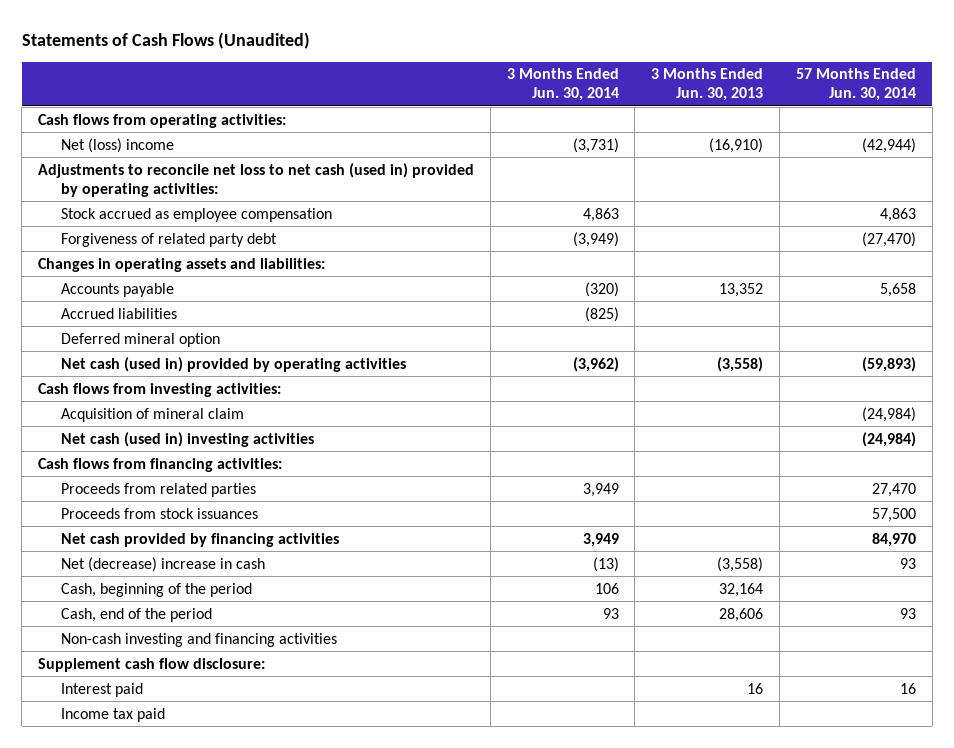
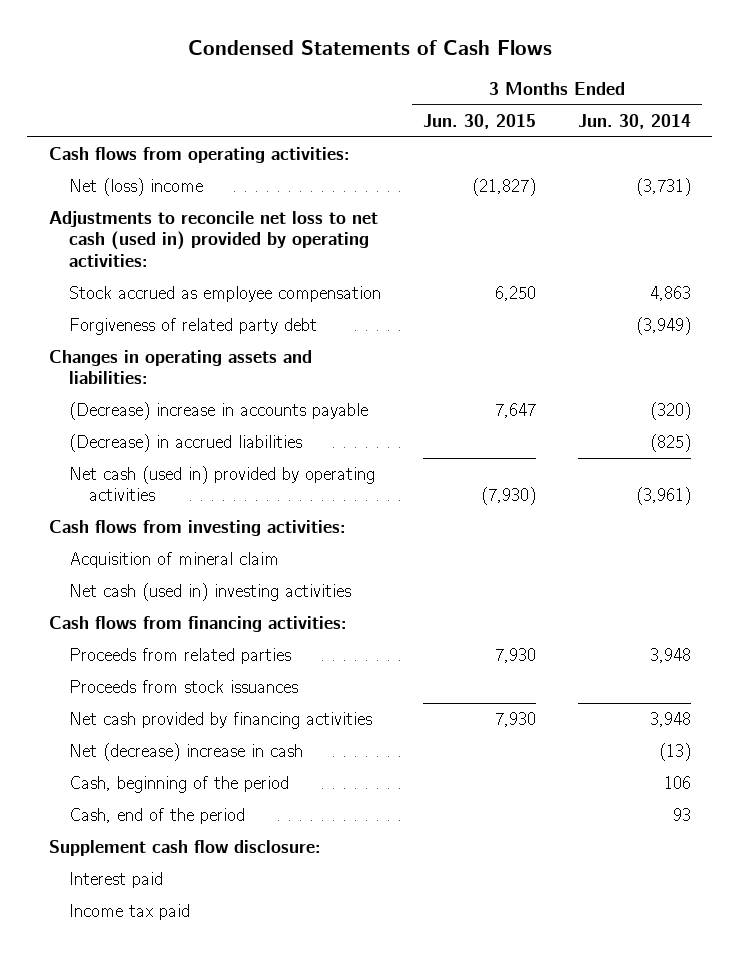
[21,31,310,49] Statements of Cash Flows (Unaudited) -> [187,39,552,55] Condensed Statements of Cash Flows
[651,68,764,102] 3 Months Ended Jun. 30, 2013 -> none
[795,68,916,102] 57 Months Ended Jun. 30, 2014 -> none
none -> [422,113,536,129] Jun. 30, 2015
[61,332,221,347] Deferred mineral option -> none
[61,282,175,297] Accounts payable -> [68,402,368,421] (Decrease) increase in accounts payable
[61,307,178,319] Accrued liabilities -> [68,434,302,453] (Decrease) in accrued liabilities
[572,356,619,372] (3,962) -> [636,487,692,506] (3,961)
[582,482,619,497] 3,949 -> [650,648,692,664] 3,948
[582,532,619,547] 3,949 -> [650,712,692,728] 3,948
[61,632,338,647] Non-cash investing and financing activities -> none

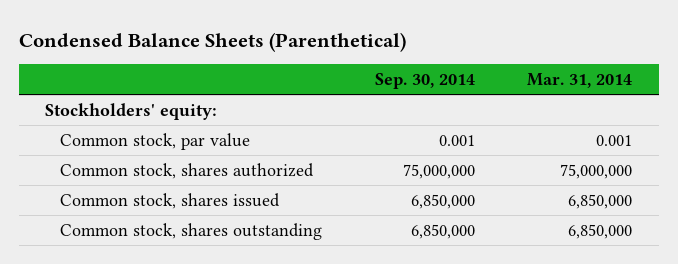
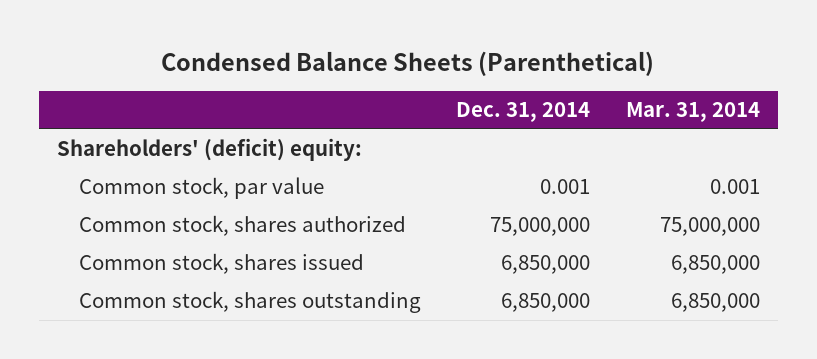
[374,73,475,90] Sep. 30, 2014 -> none
none -> [456,102,591,123] Dec. 31, 2014
[45,102,218,120] Stockholders' equity: -> [56,138,362,162] Shareholders' (deficit) equity:

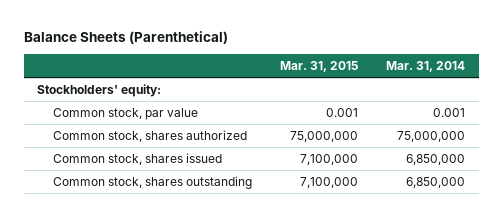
[161,50,655,76] Condensed Balance Sheets (Parenthetical) -> [23,31,228,45] Balance Sheets (Parenthetical)
[456,102,591,123] Dec. 31, 2014 -> none
none -> [280,60,359,72] Mar. 31, 2015
[56,138,362,162] Shareholders' (deficit) equity: -> [37,83,162,97] Stockholders' equity:

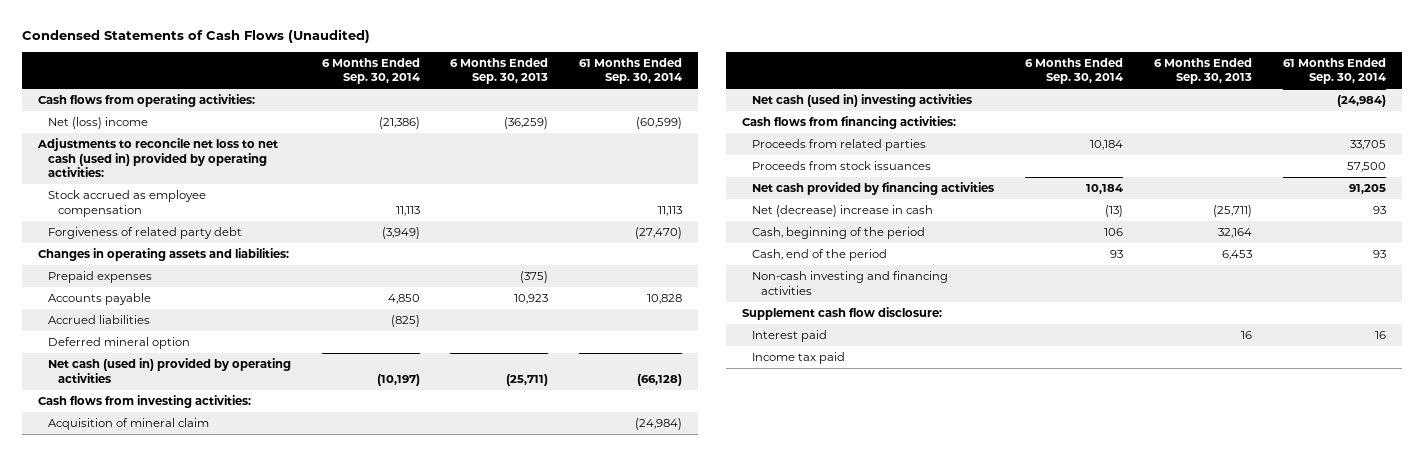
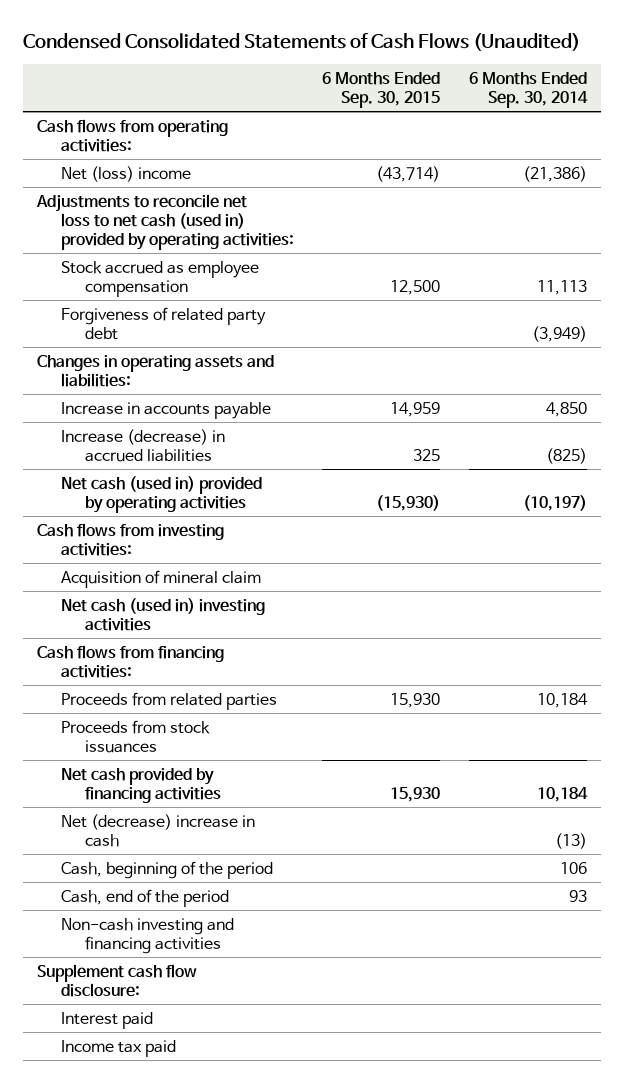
[22,29,371,44] Condensed Statements of Cash Flows (Unaudited) -> [22,32,580,51] Condensed Consolidated Statements of Cash Flows (Unaudited)
[450,57,549,85] 6 Months Ended Sep. 30, 2013 -> none
[579,57,683,85] 61 Months Ended Sep. 30, 2014 -> none
none -> [322,71,441,108] 6 Months Ended Sep. 30, 2015
[47,271,152,284] Prepaid expenses -> none
[47,337,190,350] Deferred mineral option -> none
[47,293,151,306] Accounts payable -> [60,401,271,419] Increase in accounts payable
[47,315,150,325] Accrued liabilities -> [60,428,225,462] Increase (decrease) in accrued liabilities

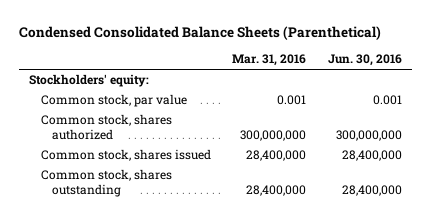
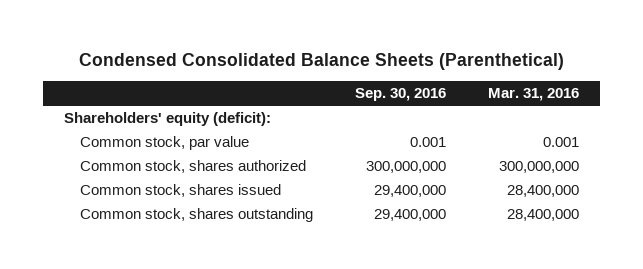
[327,54,402,67] Jun. 30, 2016 -> none
none -> [354,88,446,102] Sep. 30, 2016
[29,74,150,88] Stockholders' equity: -> [64,112,272,127] Shareholders' equity (deficit):

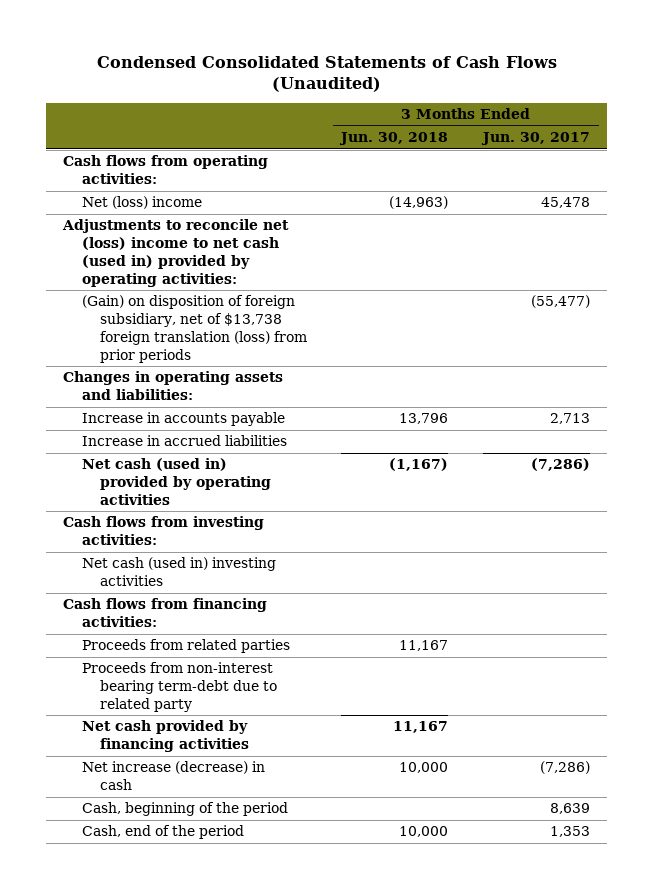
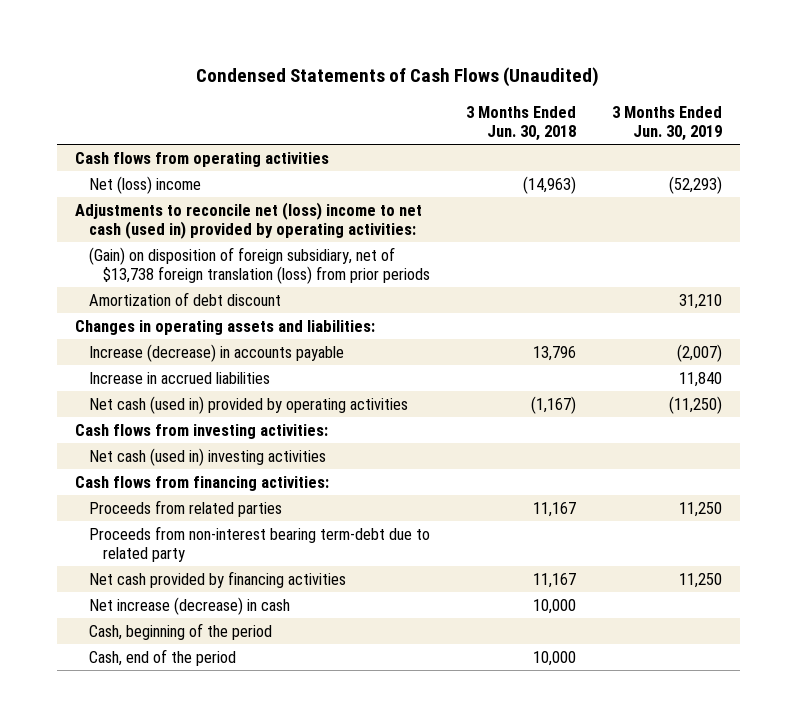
[96,55,557,93] Condensed Consolidated Statements of Cash Flows (Unaudited) -> [196,67,600,88] Condensed Statements of Cash Flows (Unaudited)
[481,132,591,146] Jun. 30, 2017 -> none
none -> [611,105,722,141] 3 Months Ended Jun. 30, 2019
[63,155,269,185] Cash flows from operating activities: -> [74,151,329,167] Cash flows from operating activities
none -> [88,291,281,306] Amortization of debt discount
[81,412,285,427] Increase in accounts payable -> [88,343,344,362] Increase (decrease) in accounts payable

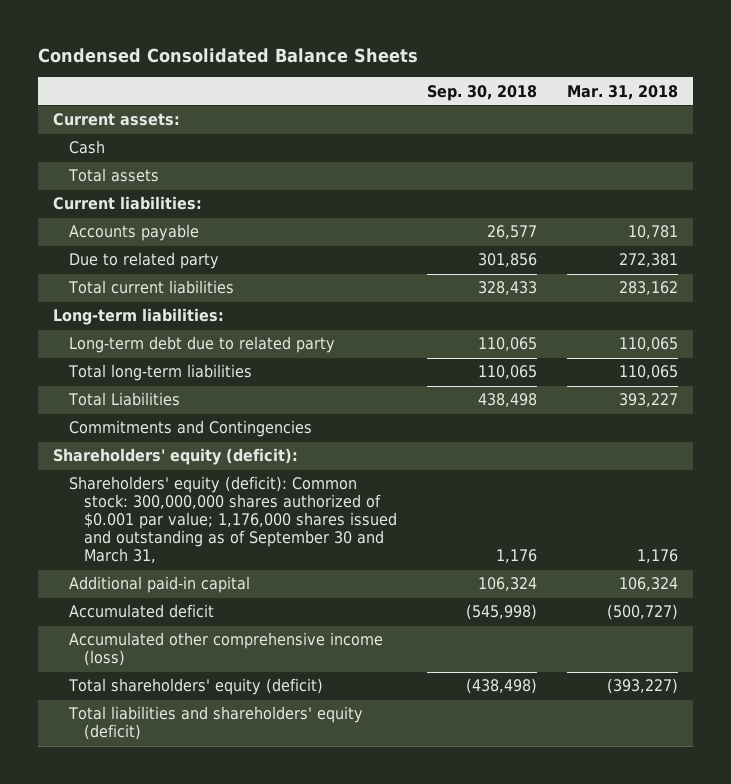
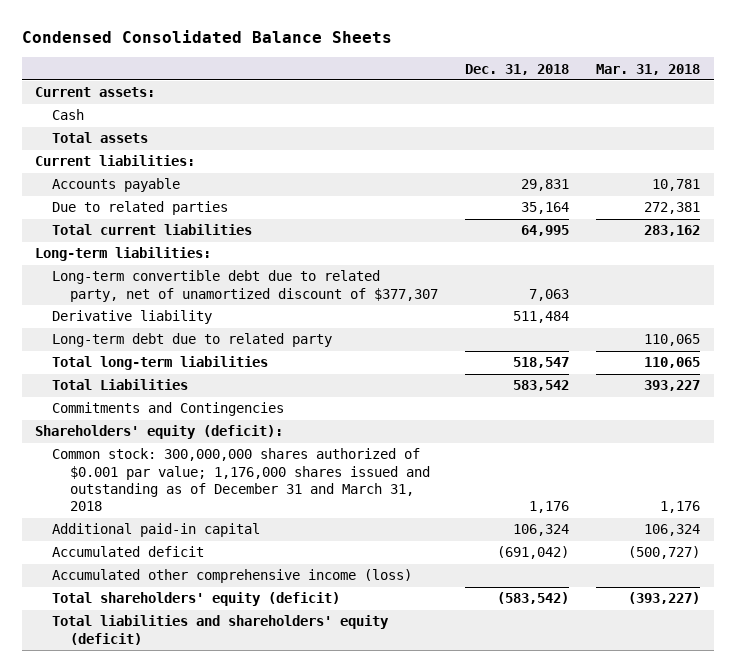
[427,84,538,101] Sep. 30, 2018 -> none
none -> [464,63,569,75] Dec. 31, 2018
[68,252,219,270] Due to related party -> [52,201,229,216] Due to related parties
none -> [52,270,438,302] Long-term convertible debt due to related party, net of unamortized discount of $377,307
none -> [52,310,213,325] Derivative liability
[68,476,397,564] Shareholders' equity (deficit): Common stock: 300,000,000 shares authorized of $0.001 par value; 1,176,000 shares issued and outstanding as of September 30 and March 31, -> [52,448,430,512] Common stock: 300,000,000 shares authorized of $0.001 par value; 1,176,000 shares issued and outstanding as of December 31 and March 31, 2018

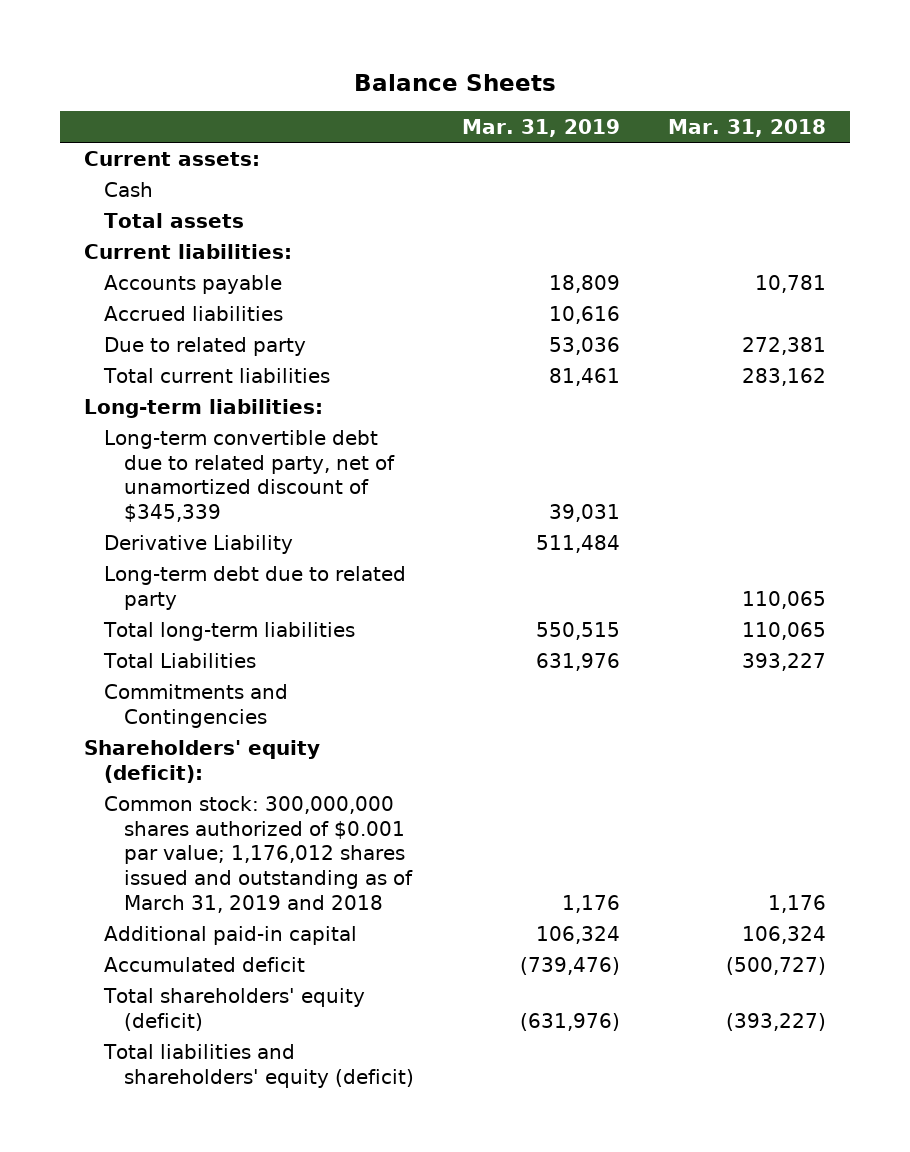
[21,30,392,44] Condensed Consolidated Balance Sheets -> [353,73,556,91] Balance Sheets
[464,63,569,75] Dec. 31, 2018 -> none
none -> [461,118,620,137] Mar. 31, 2019
none -> [103,305,283,321] Accrued liabilities
[52,201,229,216] Due to related parties -> [103,336,306,356] Due to related party
[52,270,438,302] Long-term convertible debt due to related party, net of unamortized discount of $377,307 -> [103,429,395,522] Long-term convertible debt due to related party, net of unamortized discount of $345,339
[52,310,213,325] Derivative liability -> [103,534,293,554] Derivative Liability
[52,448,430,512] Common stock: 300,000,000 shares authorized of $0.001 par value; 1,176,000 shares issued and outstanding as of December 31 and March 31, 2018 -> [103,795,413,913] Common stock: 300,000,000 shares authorized of $0.001 par value; 1,176,012 shares issued and outstanding as of March 31, 2019 and 2018
[52,569,413,584] Accumulated other comprehensive income (loss) -> none

